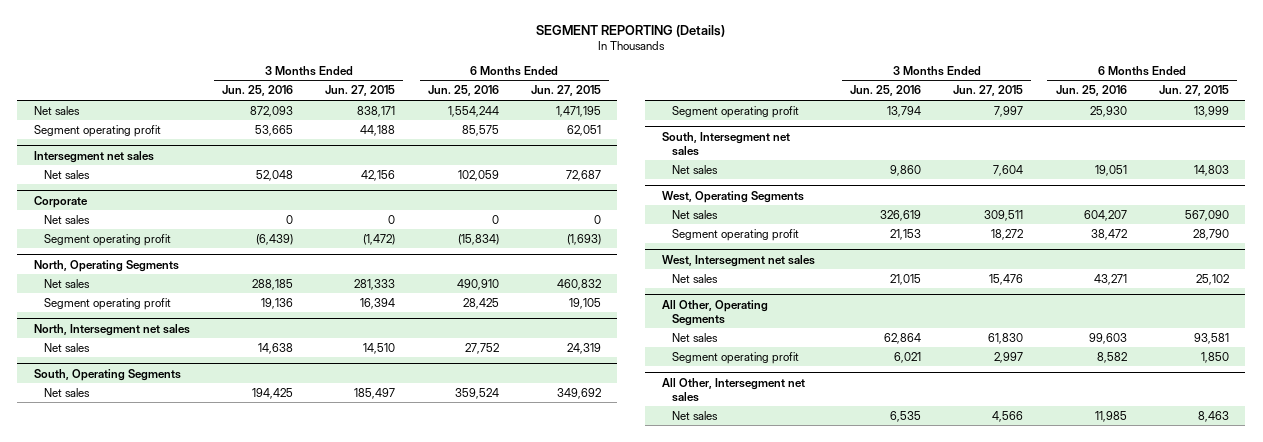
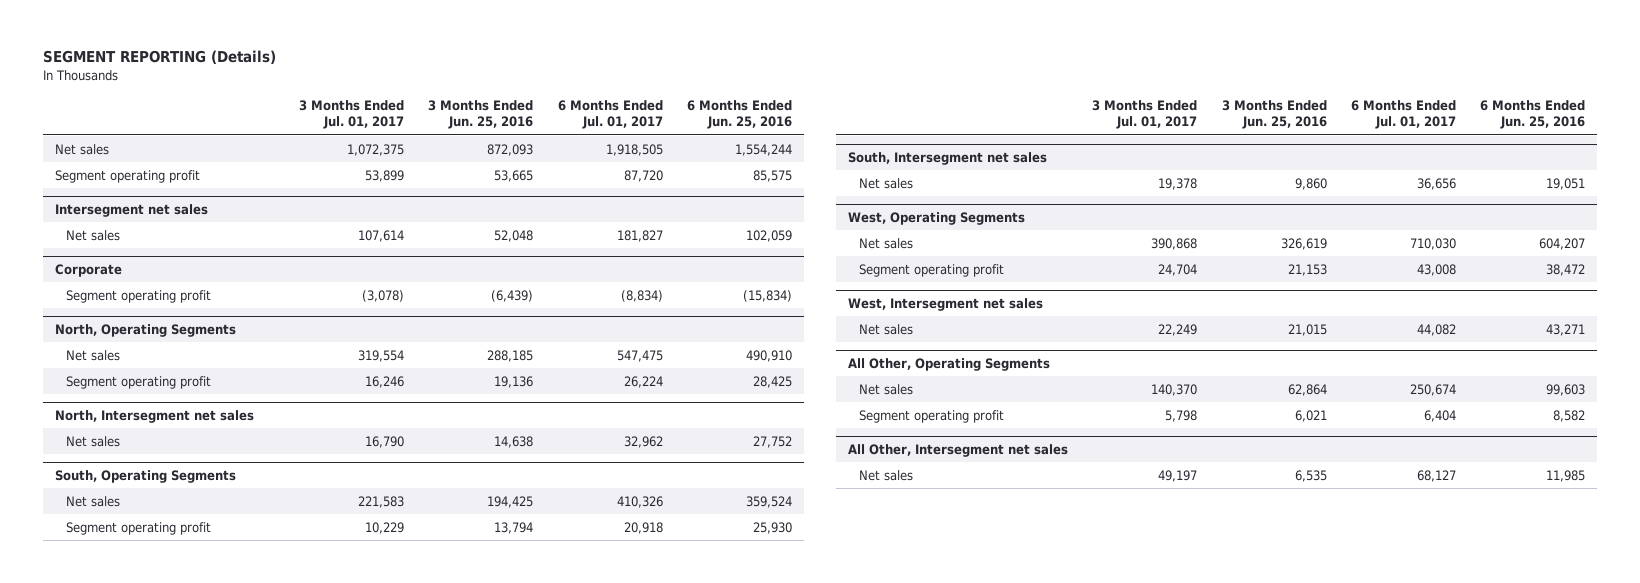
[325,85,396,97] Jun. 27, 2015 -> none
[531,85,602,97] Jun. 27, 2015 -> none
none -> [299,100,405,130] 3 Months Ended Jul. 01, 2017
none -> [557,100,663,130] 6 Months Ended Jul. 01, 2017
[44,214,91,224] Net sales -> none

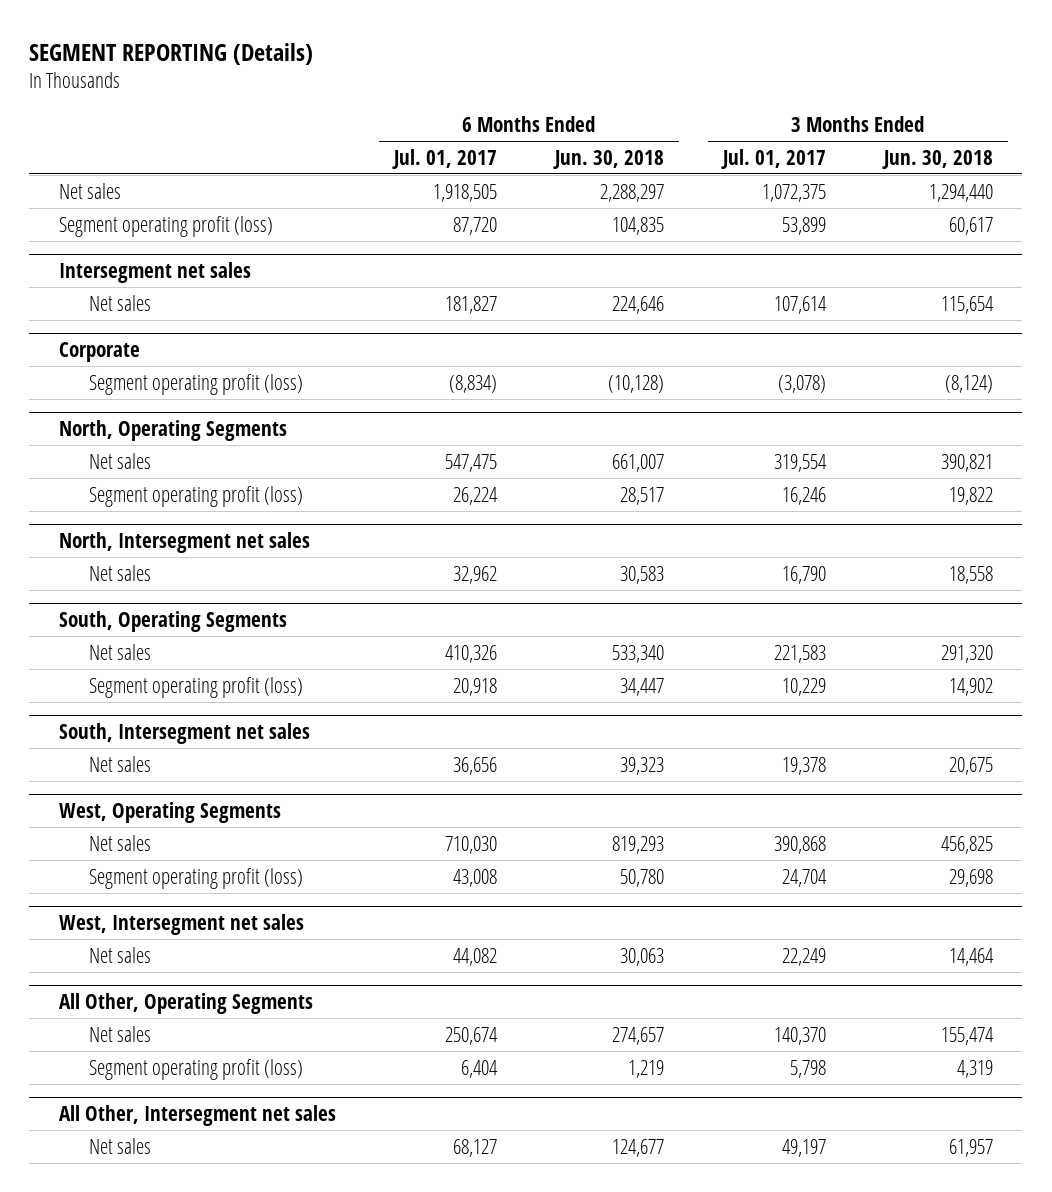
[428,100,534,130] 3 Months Ended Jun. 25, 2016 -> none
[686,100,792,130] 6 Months Ended Jun. 25, 2016 -> none
none -> [553,149,665,169] Jun. 30, 2018
none -> [882,149,994,169] Jun. 30, 2018
[54,169,200,183] Segment operating profit -> [58,215,273,237] Segment operating profit (loss)
[65,289,211,303] Segment operating profit -> [88,373,303,395] Segment operating profit (loss)
[65,375,211,389] Segment operating profit -> [88,485,303,507] Segment operating profit (loss)
[65,521,211,535] Segment operating profit -> [88,676,303,698] Segment operating profit (loss)
[859,263,1005,277] Segment operating profit -> [88,867,303,889] Segment operating profit (loss)
[859,409,1005,423] Segment operating profit -> [88,1058,303,1080] Segment operating profit (loss)

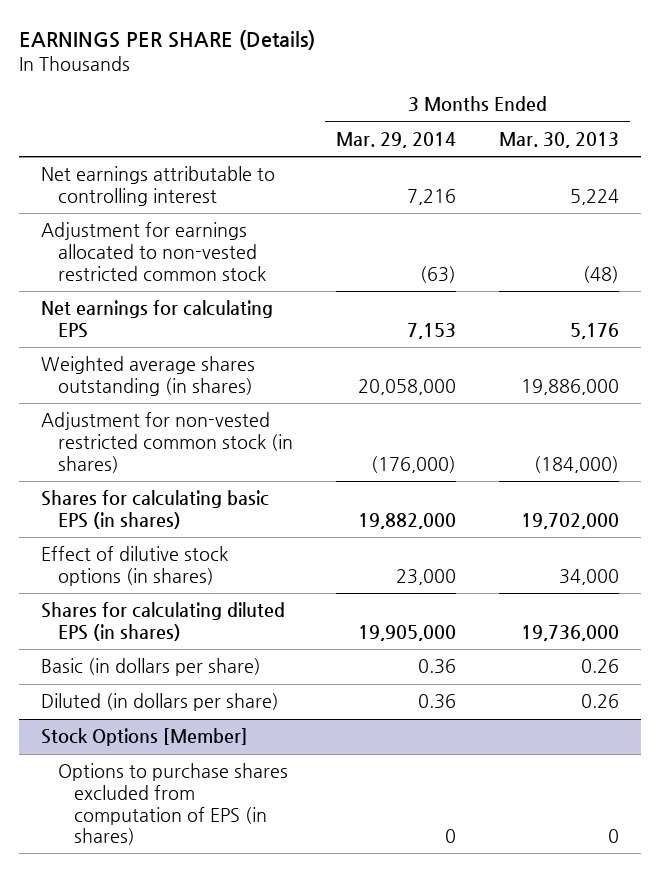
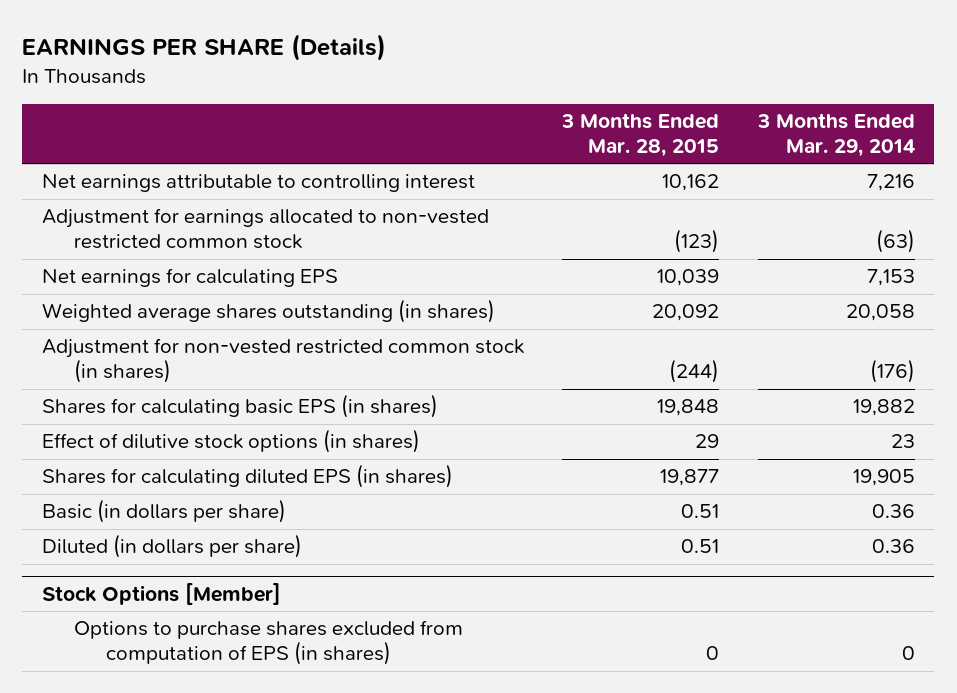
[499,131,620,148] Mar. 30, 2013 -> none
none -> [561,113,720,157] 3 Months Ended Mar. 28, 2015
[357,378,456,395] 20,058,000 -> [846,304,916,322] 20,058
[370,455,456,473] (176,000) -> [870,359,916,384] (176)
[357,512,456,529] 19,882,000 -> [853,399,916,417] 19,882
[395,568,456,585] 23,000 -> [891,434,916,449] 23
[357,624,456,641] 19,905,000 -> [853,469,916,487] 19,905

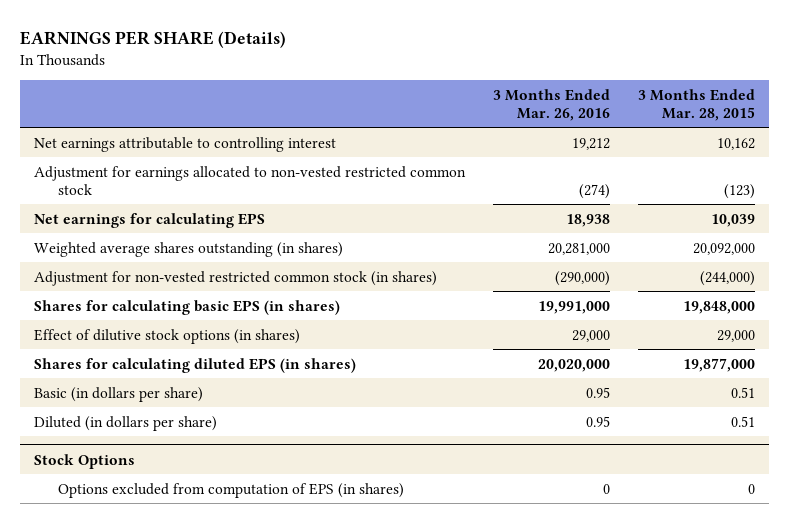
[757,113,916,157] 3 Months Ended Mar. 29, 2014 -> none
none -> [493,88,611,121] 3 Months Ended Mar. 26, 2016
[652,304,720,322] 20,092 -> [693,242,756,255] 20,092,000
[669,359,720,384] (244) -> [700,270,756,286] (244,000)
[657,399,720,417] 19,848 -> [683,300,756,314] 19,848,000
[695,434,720,449] 29 -> [717,329,756,342] 29,000
[660,469,720,487] 19,877 -> [683,357,756,372] 19,877,000
[41,582,281,605] Stock Options [Member] -> [34,453,136,469] Stock Options
[74,620,464,666] Options to purchase shares excluded from computation of EPS (in shares) -> [57,482,404,498] Options excluded from computation of EPS (in shares)

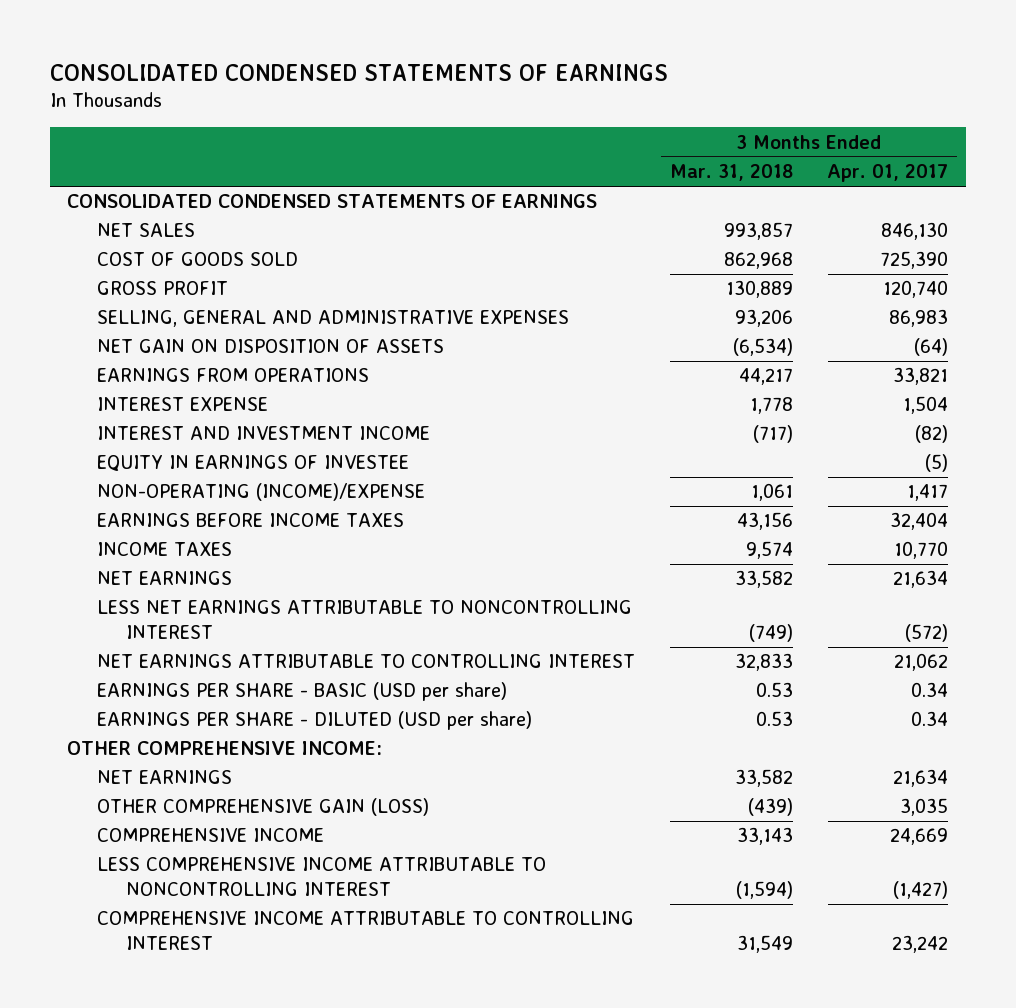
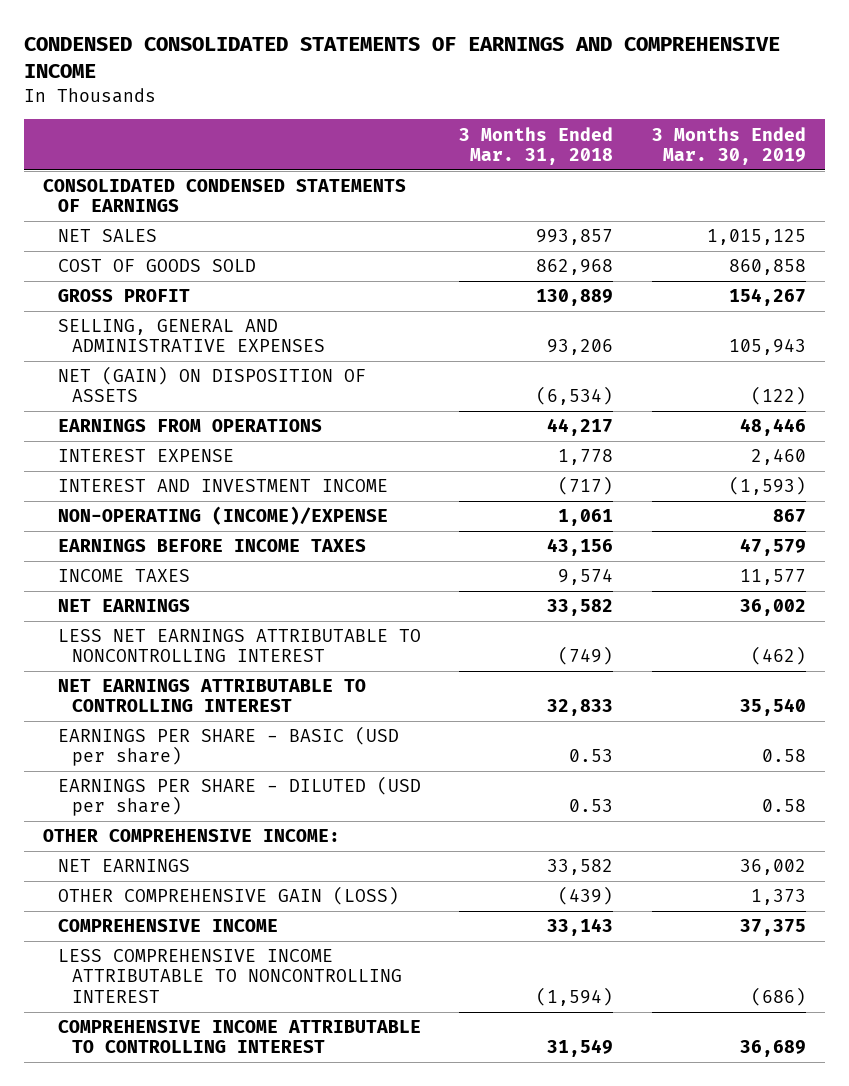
[49,63,668,81] CONSOLIDATED CONDENSED STATEMENTS OF EARNINGS -> [24,37,781,79] CONDENSED CONSOLIDATED STATEMENTS OF EARNINGS AND COMPREHENSIVE INCOME
[827,164,949,183] Apr. 01, 2017 -> none
none -> [651,126,806,165] 3 Months Ended Mar. 30, 2019
[96,339,444,354] NET GAIN ON DISPOSITION OF ASSETS -> [57,366,366,403] NET (GAIN) ON DISPOSITION OF ASSETS
[96,455,409,472] EQUITY IN EARNINGS OF INVESTEE -> none

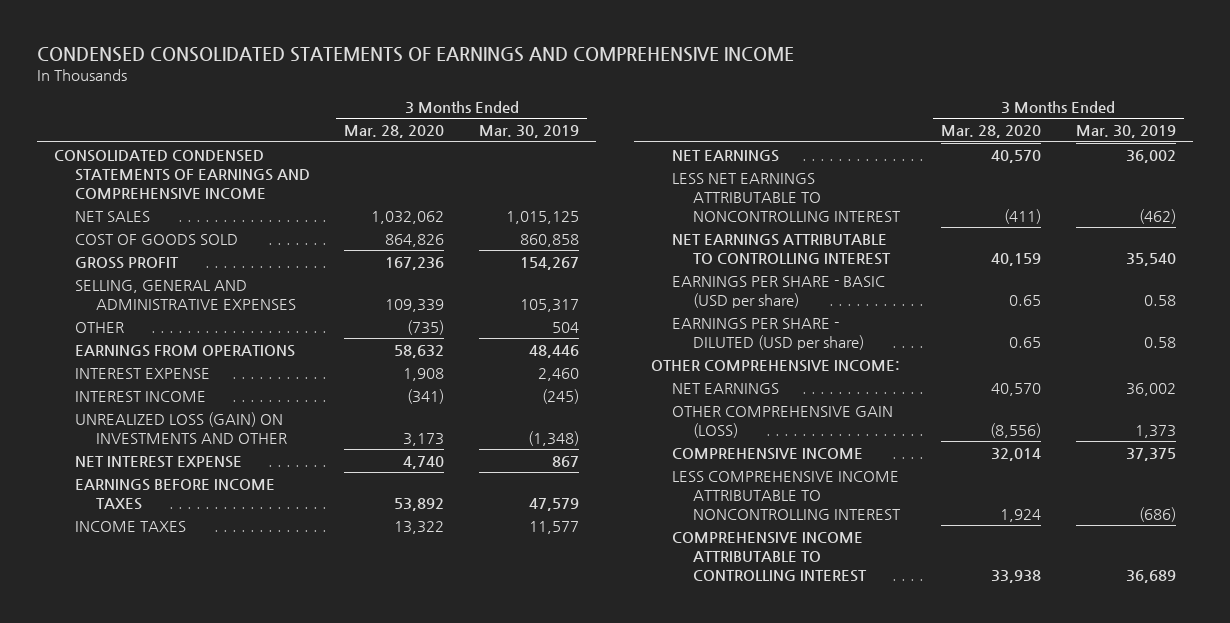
[459,126,614,165] 3 Months Ended Mar. 31, 2018 -> none
none -> [344,125,445,139] Mar. 28, 2020
[43,179,407,213] CONSOLIDATED CONDENSED STATEMENTS OF EARNINGS -> [53,149,311,200] CONSOLIDATED CONDENSED STATEMENTS OF EARNINGS AND COMPREHENSIVE INCOME
[57,366,366,403] NET (GAIN) ON DISPOSITION OF ASSETS -> none
[728,338,806,356] 105,943 -> [519,298,579,312] 105,317
none -> [75,321,125,333] OTHER
[57,479,388,493] INTEREST AND INVESTMENT INCOME -> [75,390,207,402] INTEREST INCOME
[728,476,806,496] (1,593) -> [541,388,579,404] (245)
none -> [75,411,288,444] UNREALIZED LOSS (GAIN) ON INVESTMENTS AND OTHER
[57,506,388,526] NON-OPERATING (INCOME)/EXPENSE -> [75,455,243,468] NET INTEREST EXPENSE

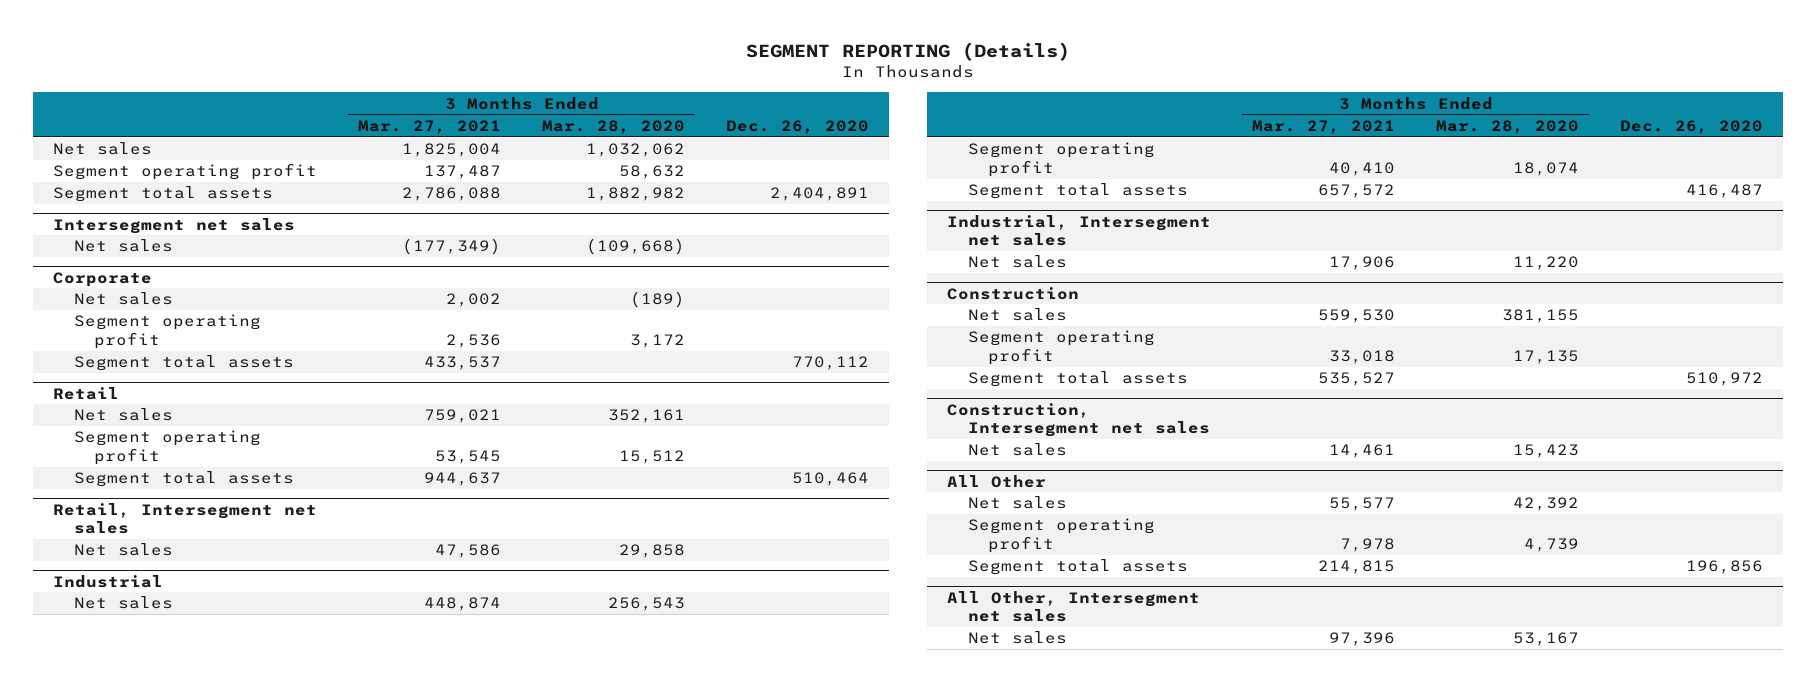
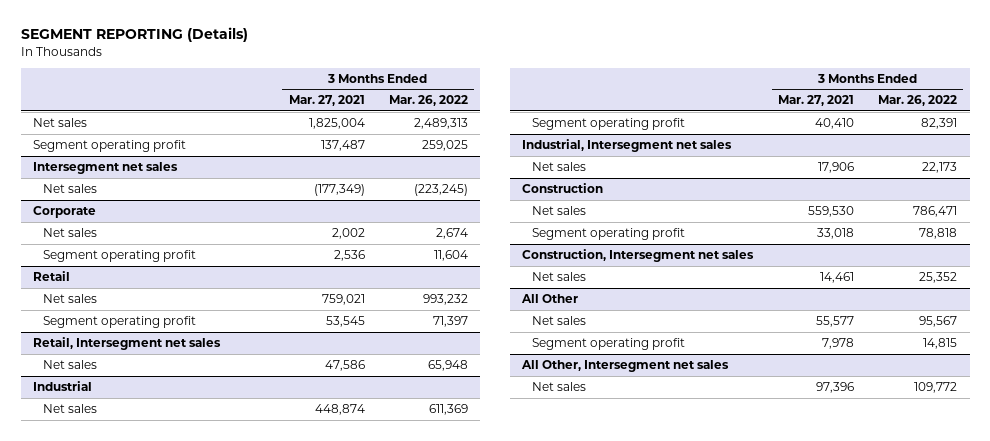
[541,120,685,135] Mar. 28, 2020 -> none
[725,120,869,135] Dec. 26, 2020 -> none
none -> [389,95,469,107] Mar. 26, 2022
[53,186,274,203] Segment total assets -> none
[73,355,294,372] Segment total assets -> none
[73,471,294,488] Segment total assets -> none
[967,183,1188,200] Segment total assets -> none
[967,371,1188,388] Segment total assets -> none
[967,559,1188,576] Segment total assets -> none

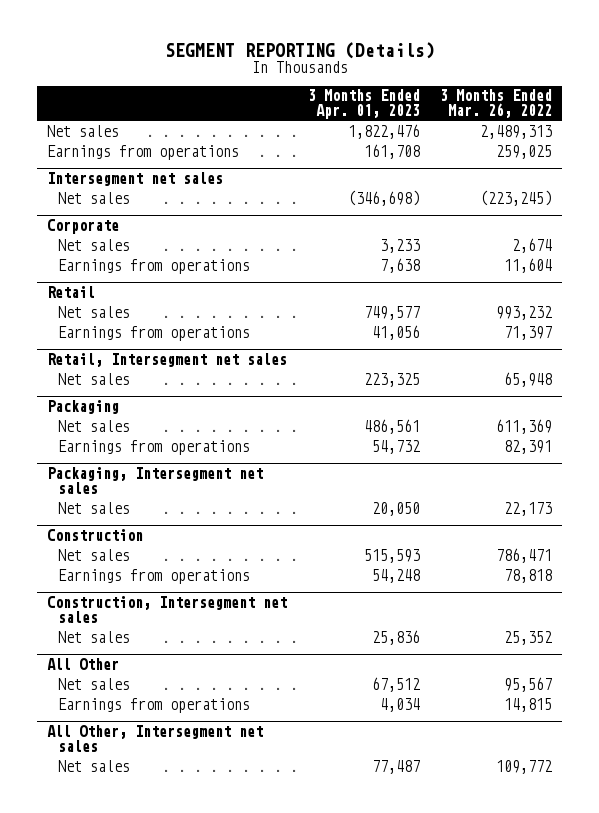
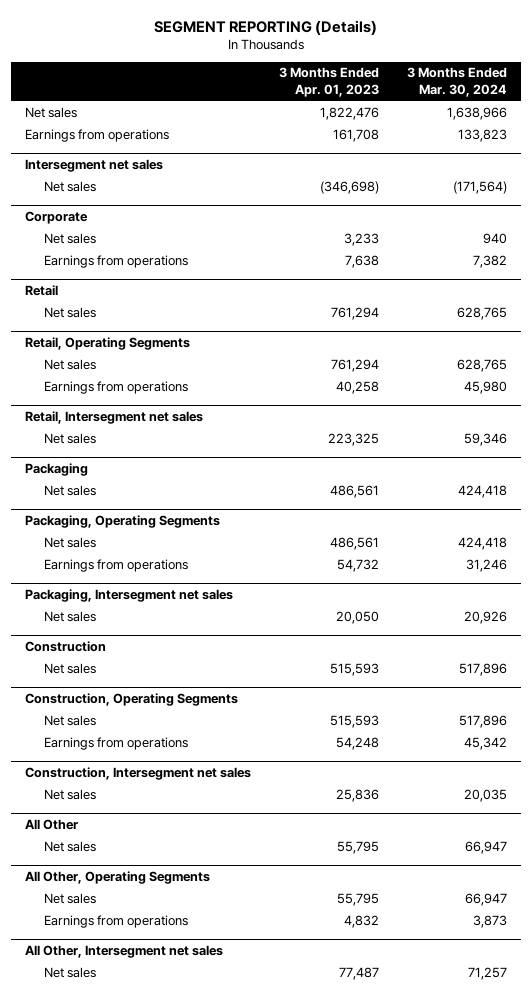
[439,89,552,119] 3 Months Ended Mar. 26, 2022 -> none
none -> [406,67,507,98] 3 Months Ended Mar. 30, 2024
[363,305,420,320] 749,577 -> [331,306,380,320] 761,294
none -> [25,336,191,350] Retail, Operating Segments
none -> [43,358,96,370] Net sales
[371,324,420,340] 41,056 -> [336,380,380,394] 40,258
none -> [25,514,221,528] Packaging, Operating Segments
none -> [43,536,96,548] Net sales
none -> [25,692,239,706] Construction, Operating Segments
none -> [43,714,96,726] Net sales
[371,676,420,692] 67,512 -> [337,840,380,854] 55,795
none -> [25,870,211,884] All Other, Operating Segments
none -> [43,892,96,904] Net sales
[379,697,420,712] 4,034 -> [344,914,380,928] 4,832

